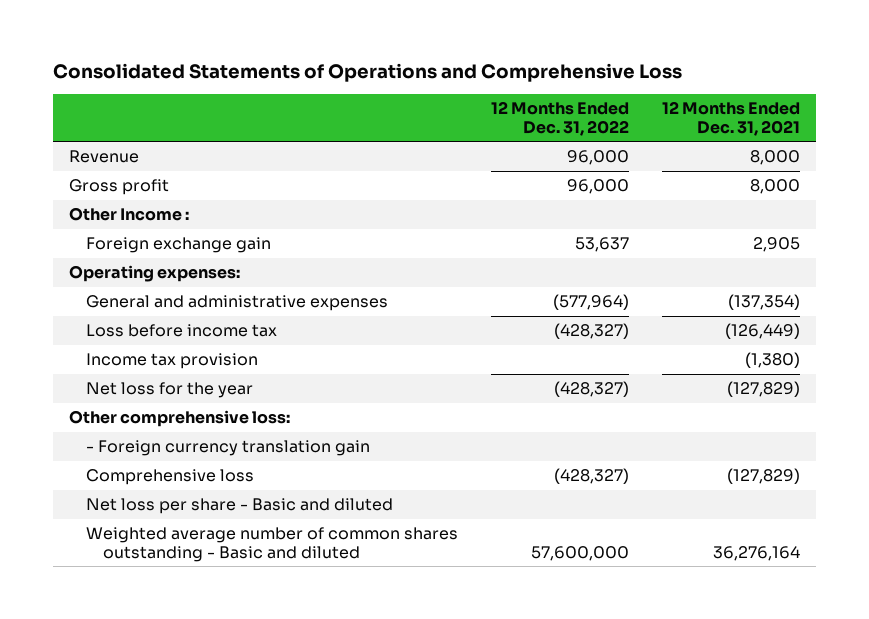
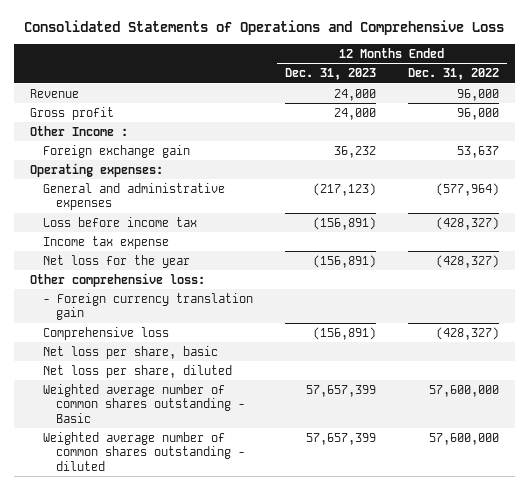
[661,101,800,136] 12 Months Ended Dec. 31, 2021 -> none
none -> [285,68,377,81] Dec. 31, 2023
[86,353,259,370] Income tax provision -> [43,235,170,249] Income tax expense
[86,498,394,515] Net loss per share - Basic and diluted -> [43,345,219,359] Net loss per share, basic
none -> [43,364,233,378] Net loss per share, diluted
[86,527,459,562] Weighted average number of common shares outstanding - Basic and diluted -> [43,383,246,423] Weighted average number of common shares outstanding - Basic
none -> [43,431,246,471] Weighted average number of common shares outstanding - diluted

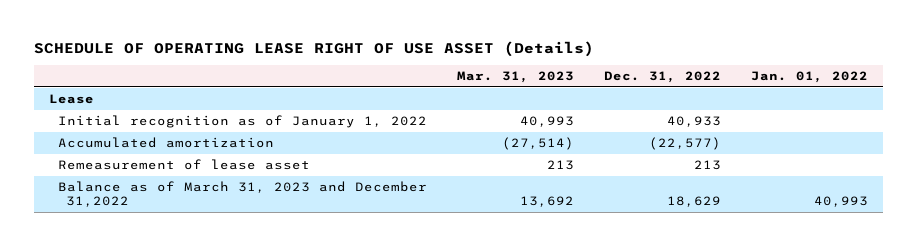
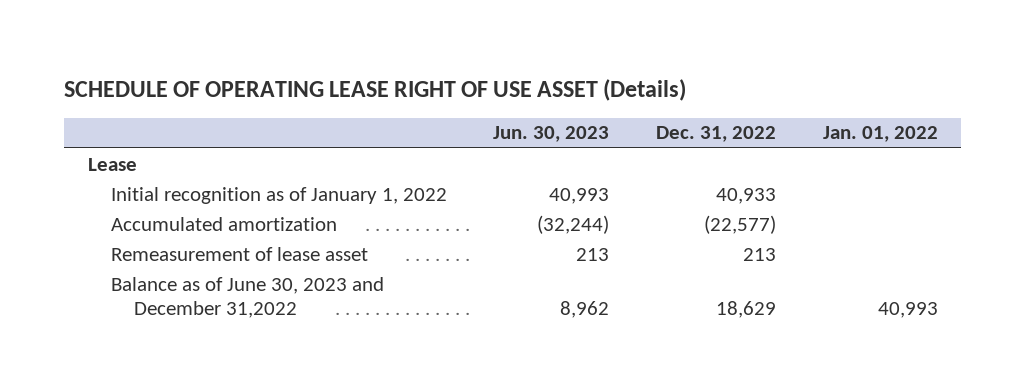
[457,71,575,84] Mar. 31, 2023 -> none
none -> [493,126,610,143] Jun. 30, 2023
[57,181,427,208] Balance as of March 31, 2023 and December 31,2022 -> [110,276,384,319] Balance as of June 30, 2023 and December 31,2022

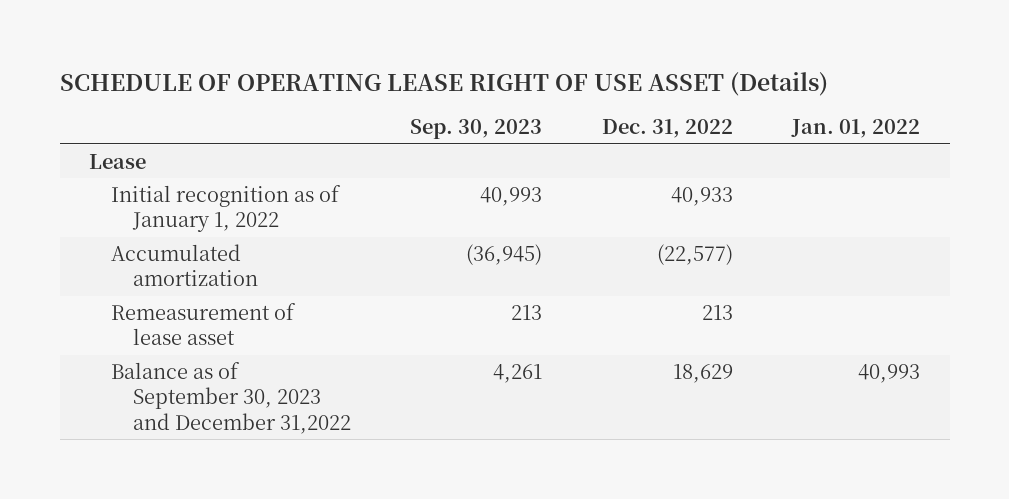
[493,126,610,143] Jun. 30, 2023 -> none
none -> [410,119,543,140] Sep. 30, 2023
[110,276,384,319] Balance as of June 30, 2023 and December 31,2022 -> [111,361,352,434] Balance as of September 30, 2023 and December 31,2022

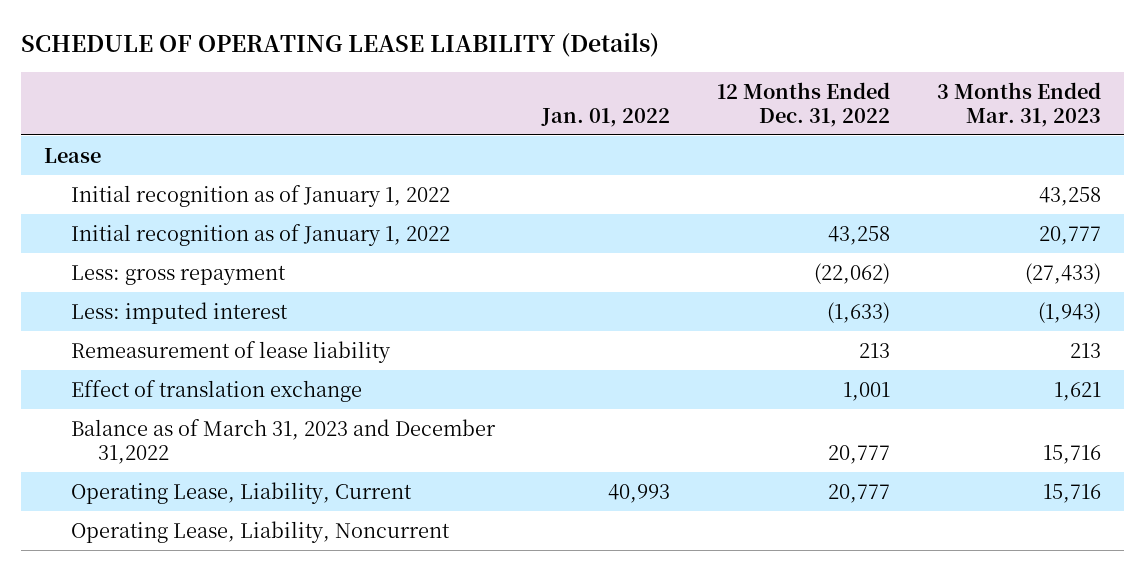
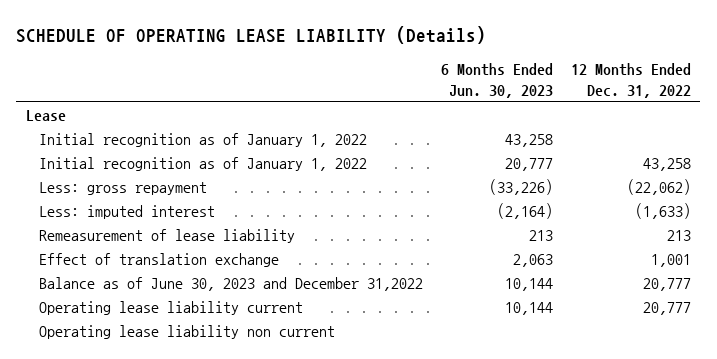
[541,108,671,128] Jan. 01, 2022 -> none
[936,81,1101,128] 3 Months Ended Mar. 31, 2023 -> none
none -> [441,63,554,98] 6 Months Ended Jun. 30, 2023
[71,418,497,464] Balance as of March 31, 2023 and December 31,2022 -> [38,277,423,292] Balance as of June 30, 2023 and December 31,2022
[71,481,413,504] Operating Lease, Liability, Current -> [38,301,303,316] Operating lease liability current
[71,520,451,543] Operating Lease, Liability, Noncurrent -> [38,325,335,340] Operating lease liability non current

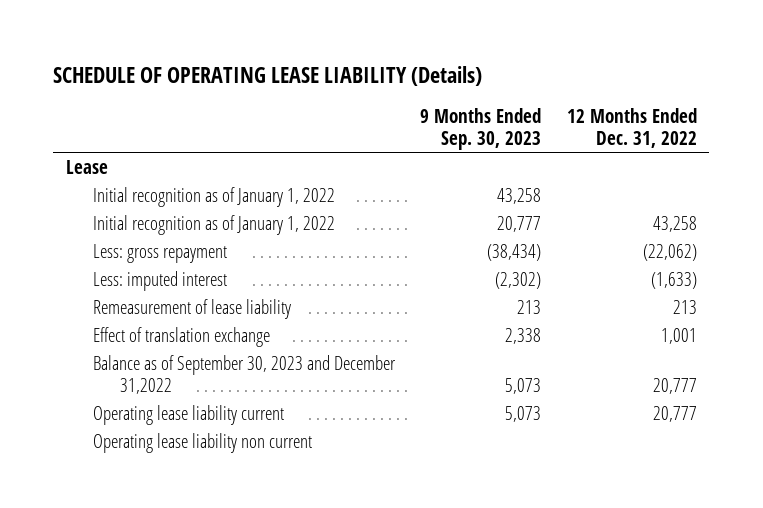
[441,63,554,98] 6 Months Ended Jun. 30, 2023 -> none
none -> [420,107,542,150] 9 Months Ended Sep. 30, 2023
[38,277,423,292] Balance as of June 30, 2023 and December 31,2022 -> [92,354,396,395] Balance as of September 30, 2023 and December 31,2022

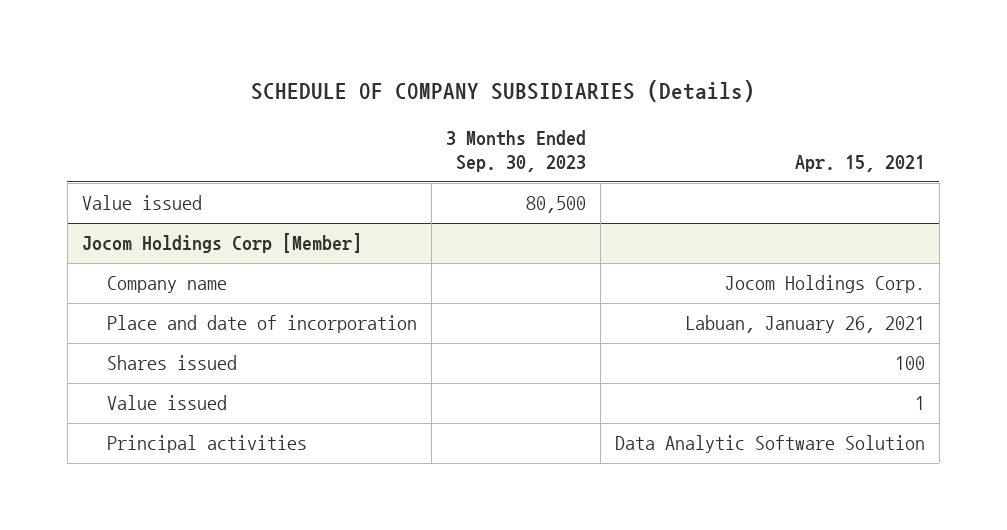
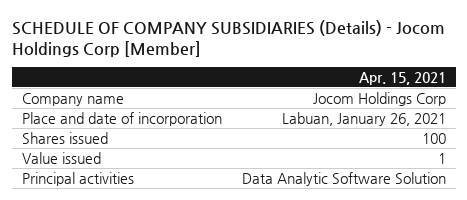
[251,79,756,102] SCHEDULE OF COMPANY SUBSIDIARIES (Details) -> [11,19,445,57] SCHEDULE OF COMPANY SUBSIDIARIES (Details) - Jocom Holdings Corp [Member]
[445,129,586,173] 3 Months Ended Sep. 30, 2023 -> none
[81,195,202,211] Value issued -> none
[81,233,362,254] Jocom Holdings Corp [Member] -> none
[724,275,925,294] Jocom Holdings Corp. -> [312,91,446,106] Jocom Holdings Corp

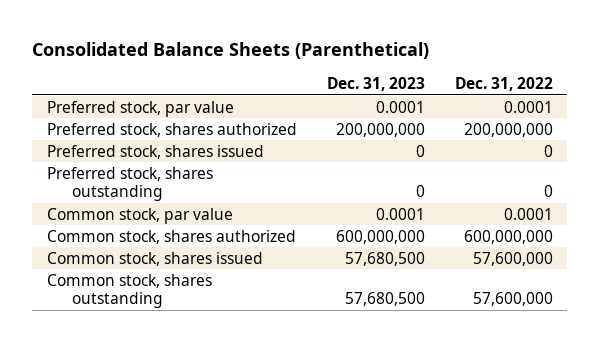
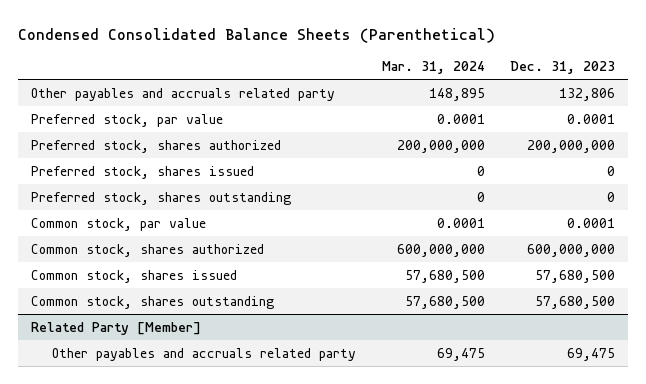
[32,42,430,60] Consolidated Balance Sheets (Parenthetical) -> [18,27,496,43] Condensed Consolidated Balance Sheets (Parenthetical)
[454,76,553,91] Dec. 31, 2022 -> none
none -> [381,61,485,75] Mar. 31, 2024
none -> [30,87,335,101] Other payables and accruals related party
none -> [30,321,201,335] Related Party [Member]
none -> [51,347,356,361] Other payables and accruals related party

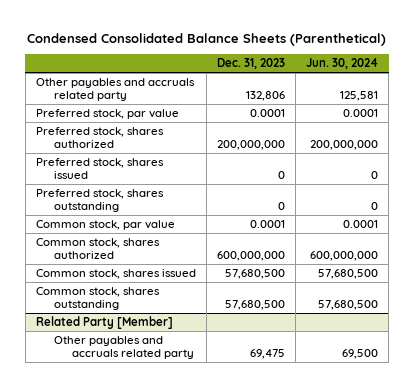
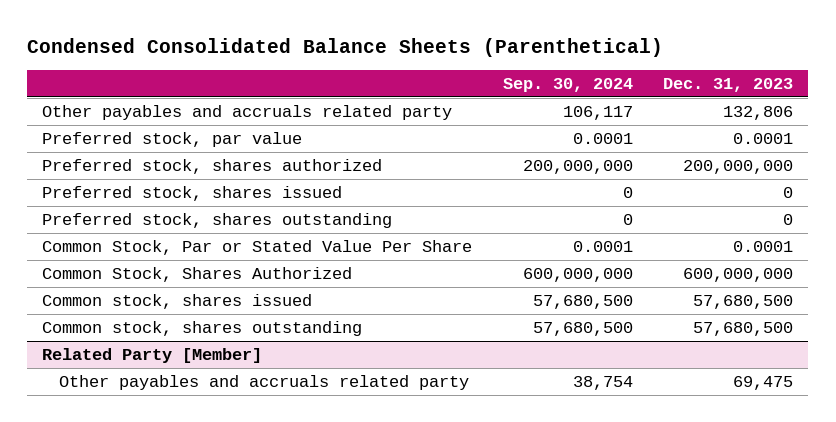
[306,58,379,70] Jun. 30, 2024 -> none
none -> [502,78,633,93] Sep. 30, 2024
[36,219,176,230] Common stock, par value -> [42,239,473,255] Common Stock, Par or Stated Value Per Share
[36,237,161,260] Common stock, shares authorized -> [42,266,353,282] Common Stock, Shares Authorized

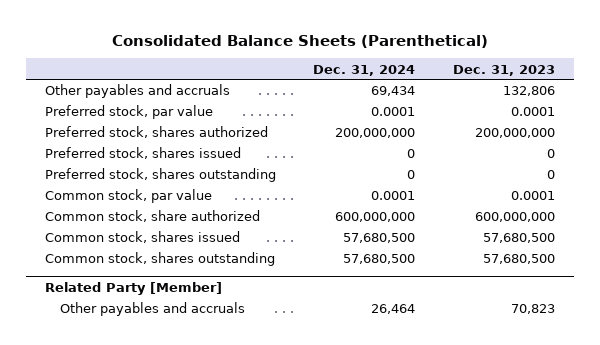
[27,38,664,58] Condensed Consolidated Balance Sheets (Parenthetical) -> [111,34,488,48] Consolidated Balance Sheets (Parenthetical)
[502,78,633,93] Sep. 30, 2024 -> none
none -> [313,64,416,76] Dec. 31, 2024
[42,104,453,120] Other payables and accruals related party -> [44,84,230,99] Other payables and accruals
[42,239,473,255] Common Stock, Par or Stated Value Per Share -> [44,189,212,204] Common stock, par value
[42,266,353,282] Common Stock, Shares Authorized -> [44,210,260,223] Common stock, share authorized
[58,374,469,390] Other payables and accruals related party -> [60,302,246,317] Other payables and accruals
[733,375,794,390] 69,475 -> [511,304,556,315] 70,823

